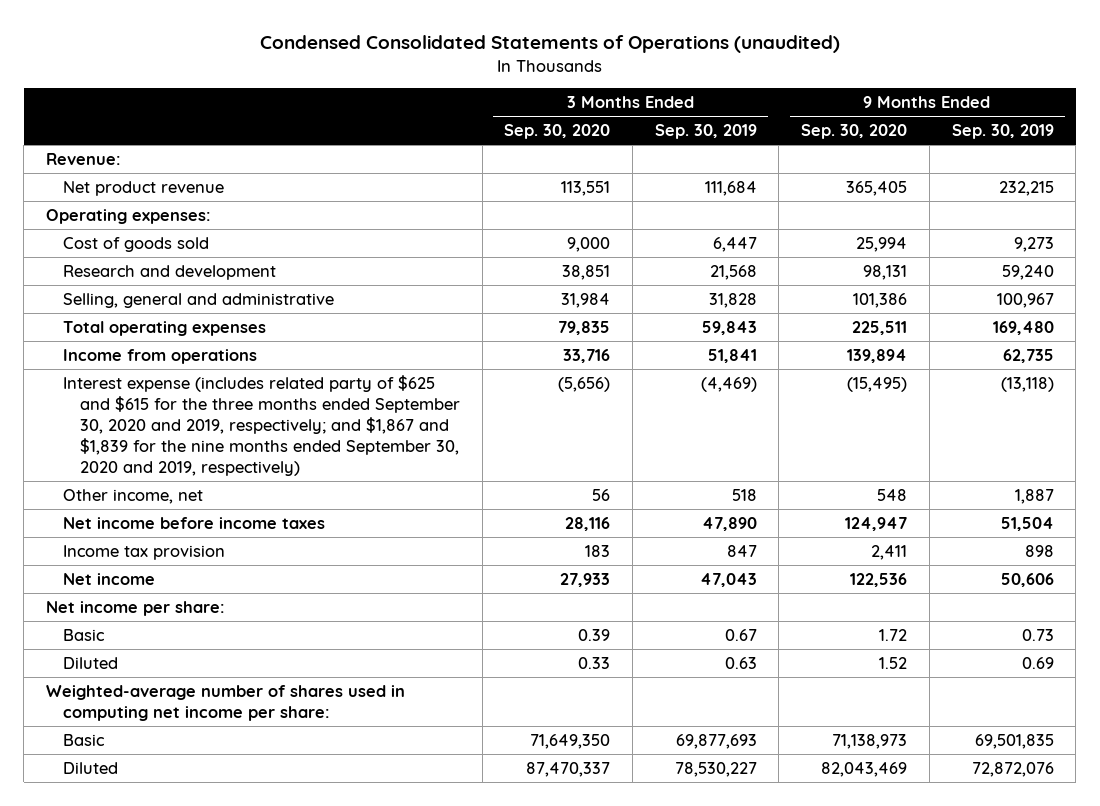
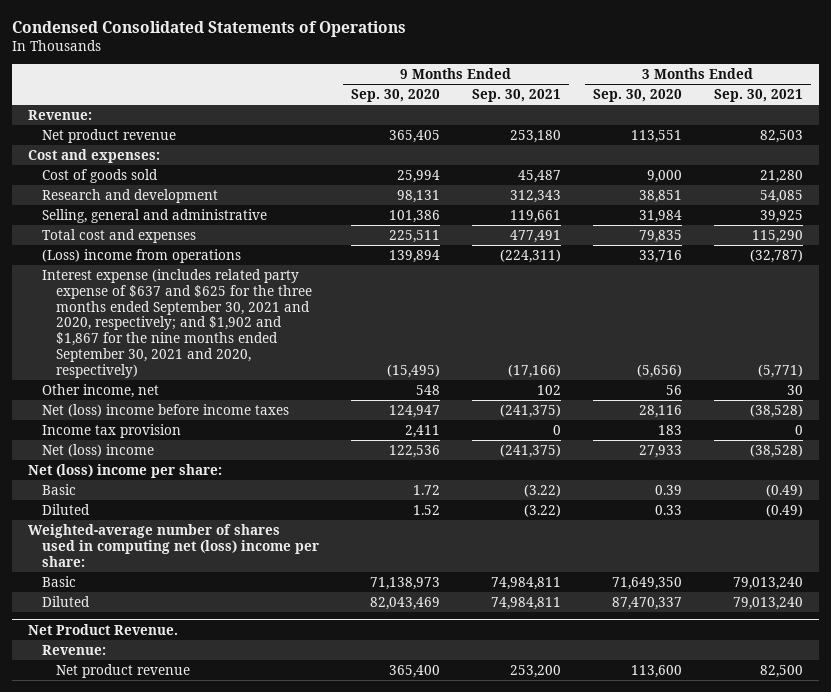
[259,35,840,54] Condensed Consolidated Statements of Operations (unaudited) -> [12,20,407,37] Condensed Consolidated Statements of Operations
[654,123,757,139] Sep. 30, 2019 -> none
[951,123,1054,139] Sep. 30, 2019 -> none
none -> [471,88,561,102] Sep. 30, 2021
none -> [713,88,803,102] Sep. 30, 2021
[45,208,211,224] Operating expenses: -> [28,148,161,163] Cost and expenses:
[62,320,266,336] Total operating expenses -> [42,228,197,243] Total cost and expenses
[62,348,257,364] Income from operations -> [42,248,242,263] (Loss) income from operations
[62,374,460,477] Interest expense (includes related party of $625 and $615 for the three months ended September 30, 2020 and 2019, respectively; and $1,867 and $1,839 for the nine months ended September 30, 2020 and 2019, respectively) -> [42,268,312,378] Interest expense (includes related party expense of $637 and $625 for the three months ended September 30, 2021 and 2020, respectively; and $1,902 and $1,867 for the nine months ended September 30, 2021 and 2020, respectively)
[62,516,325,529] Net income before income taxes -> [42,403,290,417] Net (loss) income before income taxes
[62,572,155,585] Net income -> [42,443,155,457] Net (loss) income
[45,600,225,616] Net income per share: -> [28,463,223,478] Net (loss) income per share:
[45,684,405,721] Weighted-average number of shares used in computing net income per share: -> [28,523,320,567] Weighted-average number of shares used in computing net (loss) income per share:
none -> [28,623,179,635] Net Product Revenue.
none -> [42,644,107,655] Revenue:
none -> [55,663,190,678] Net product revenue

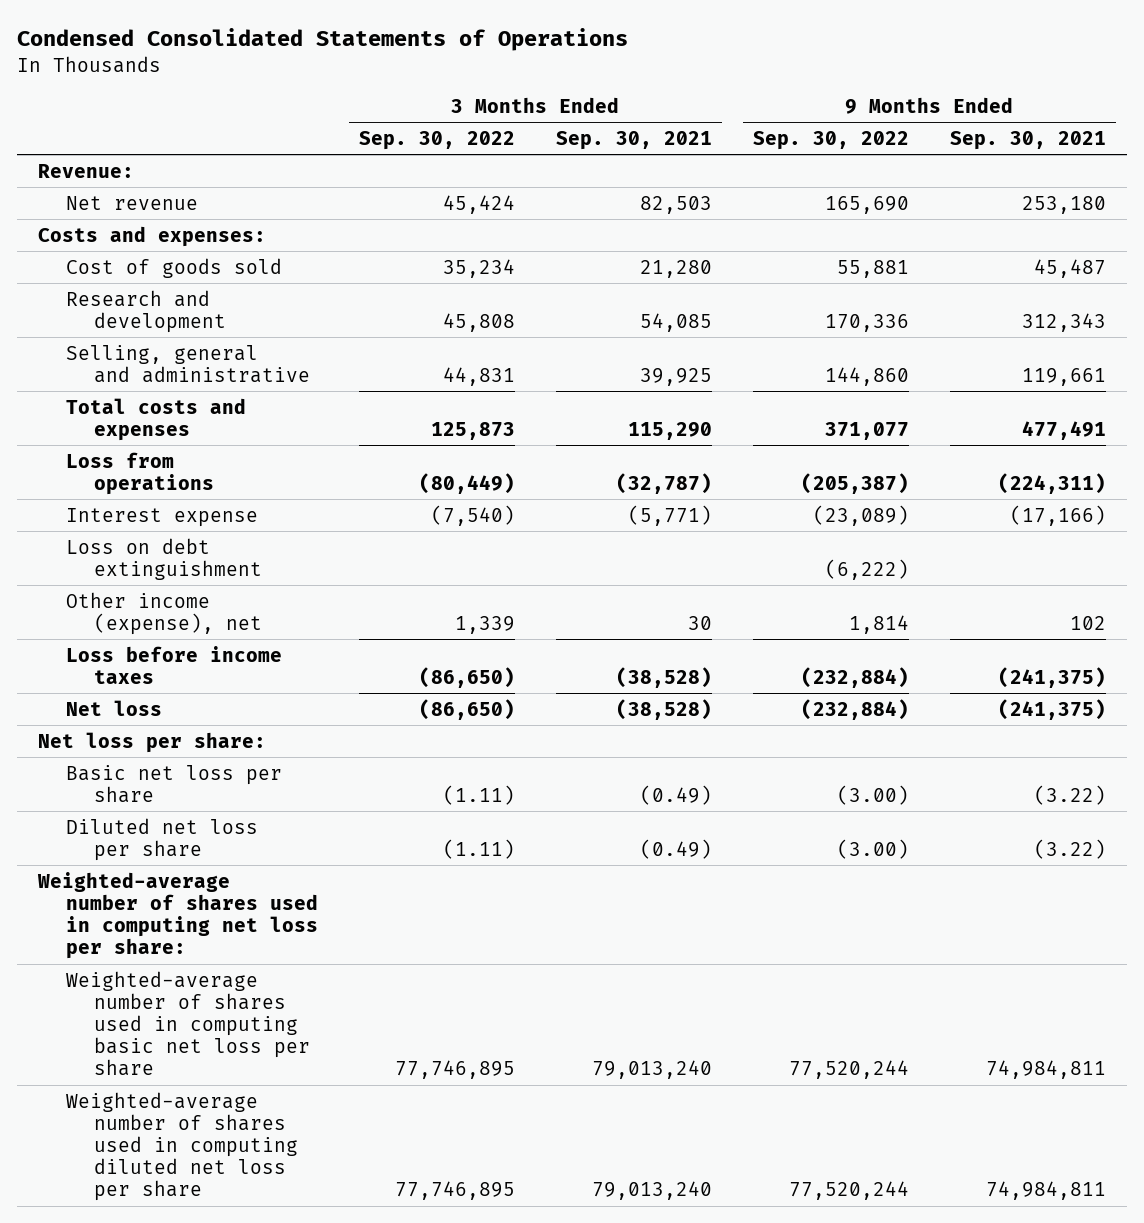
[350,88,440,102] Sep. 30, 2020 -> none
[592,88,682,102] Sep. 30, 2020 -> none
none -> [358,131,515,151] Sep. 30, 2022
none -> [752,131,909,151] Sep. 30, 2022
[42,128,177,143] Net product revenue -> [65,195,198,210] Net revenue
[28,148,161,163] Cost and expenses: -> [37,225,266,247] Costs and expenses:
[42,423,182,438] Income tax provision -> none
[28,623,179,635] Net Product Revenue. -> none
[42,644,107,655] Revenue: -> none
[55,663,190,678] Net product revenue -> none
[42,228,197,243] Total cost and expenses -> [65,397,246,441] Total costs and expenses
[42,248,242,263] (Loss) income from operations -> [65,451,214,495] Loss from operations
[42,268,312,378] Interest expense (includes related party expense of $637 and $625 for the three months ended September 30, 2021 and 2020, respectively; and $1,902 and $1,867 for the nine months ended September 30, 2021 and 2020, respectively) -> [65,507,258,527] Interest expense
none -> [65,537,262,580] Loss on debt extinguishment
[42,383,160,398] Other income, net -> [65,591,262,635] Other income (expense), net
[42,403,290,417] Net (loss) income before income taxes -> [65,645,282,684] Loss before income taxes
[42,443,155,457] Net (loss) income -> [65,699,162,716] Net loss
[28,463,223,478] Net (loss) income per share: -> [37,731,266,753] Net loss per share:
[42,483,77,495] Basic -> [65,764,282,803] Basic net loss per share
[42,503,91,515] Diluted -> [65,817,258,861] Diluted net loss per share
[28,523,320,567] Weighted-average number of shares used in computing net (loss) income per share: -> [36,871,318,960] Weighted-average number of shares used in computing net loss per share:
[42,575,77,587] Basic -> [65,970,310,1077] Weighted-average number of shares used in computing basic net loss per share
[42,595,91,607] Diluted -> [65,1091,298,1202] Weighted-average number of shares used in computing diluted net loss per share

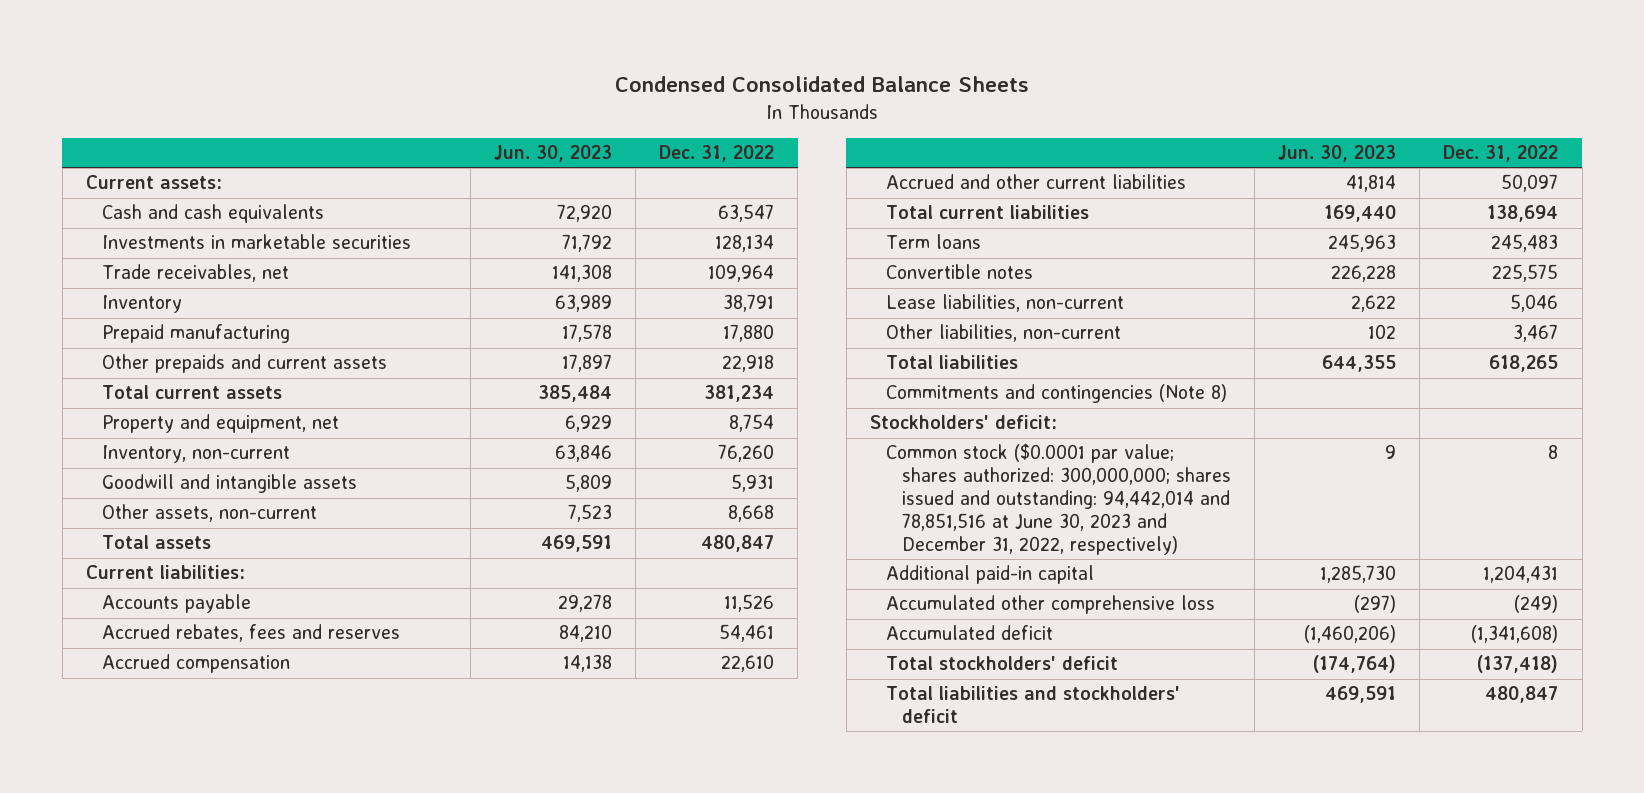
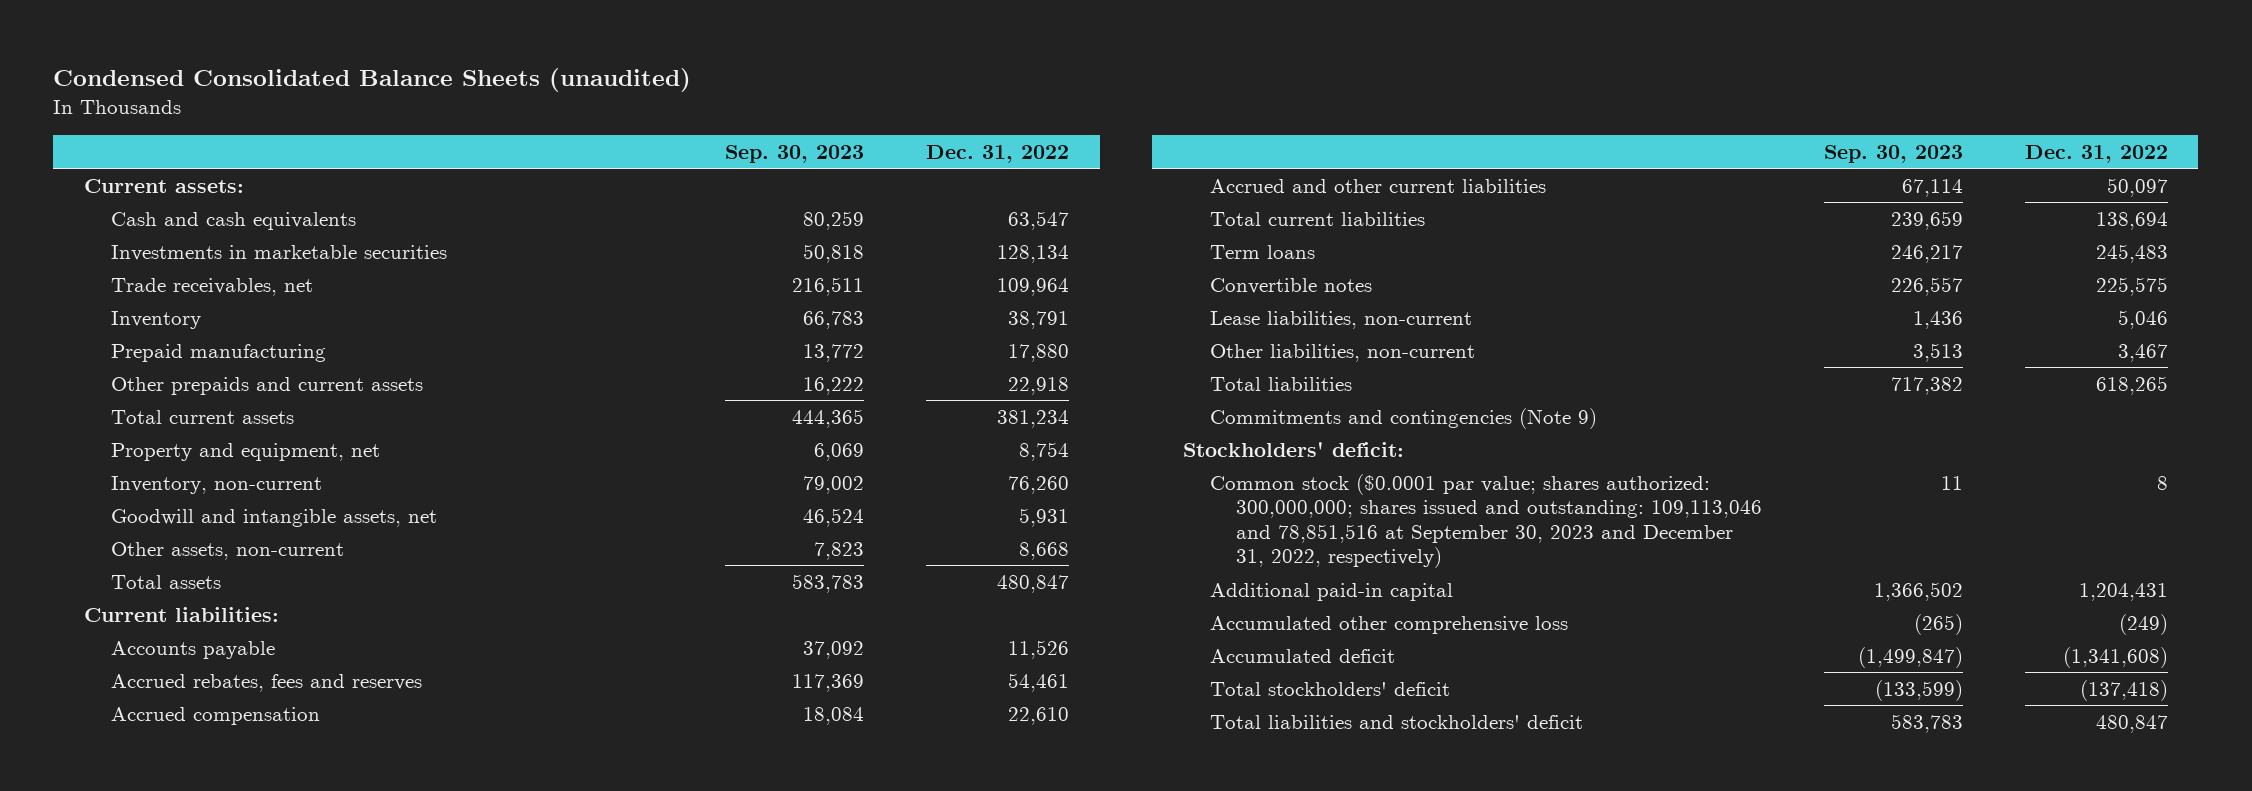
[615,76,1030,93] Condensed Consolidated Balance Sheets -> [53,67,692,92] Condensed Consolidated Balance Sheets (unaudited)
[494,145,613,163] Jun. 30, 2023 -> none
none -> [725,144,865,163] Sep. 30, 2023
[101,474,357,494] Goodwill and intangible assets -> [110,508,437,527] Goodwill and intangible assets, net
[885,384,1227,404] Commitments and contingencies (Note 8) -> [1209,407,1597,429] Commitments and contingencies (Note 9)
[885,443,1231,555] Common stock ($0.0001 par value; shares authorized: 300,000,000; shares issued and outstanding: 94,442,014 and 78,851,516 at June 30, 2023 and December 31, 2022, respectively) -> [1209,473,1763,569] Common stock ($0.0001 par value; shares authorized: 300,000,000; shares issued and outstanding: 109,113,046 and 78,851,516 at September 30, 2023 and December 31, 2022, respectively)

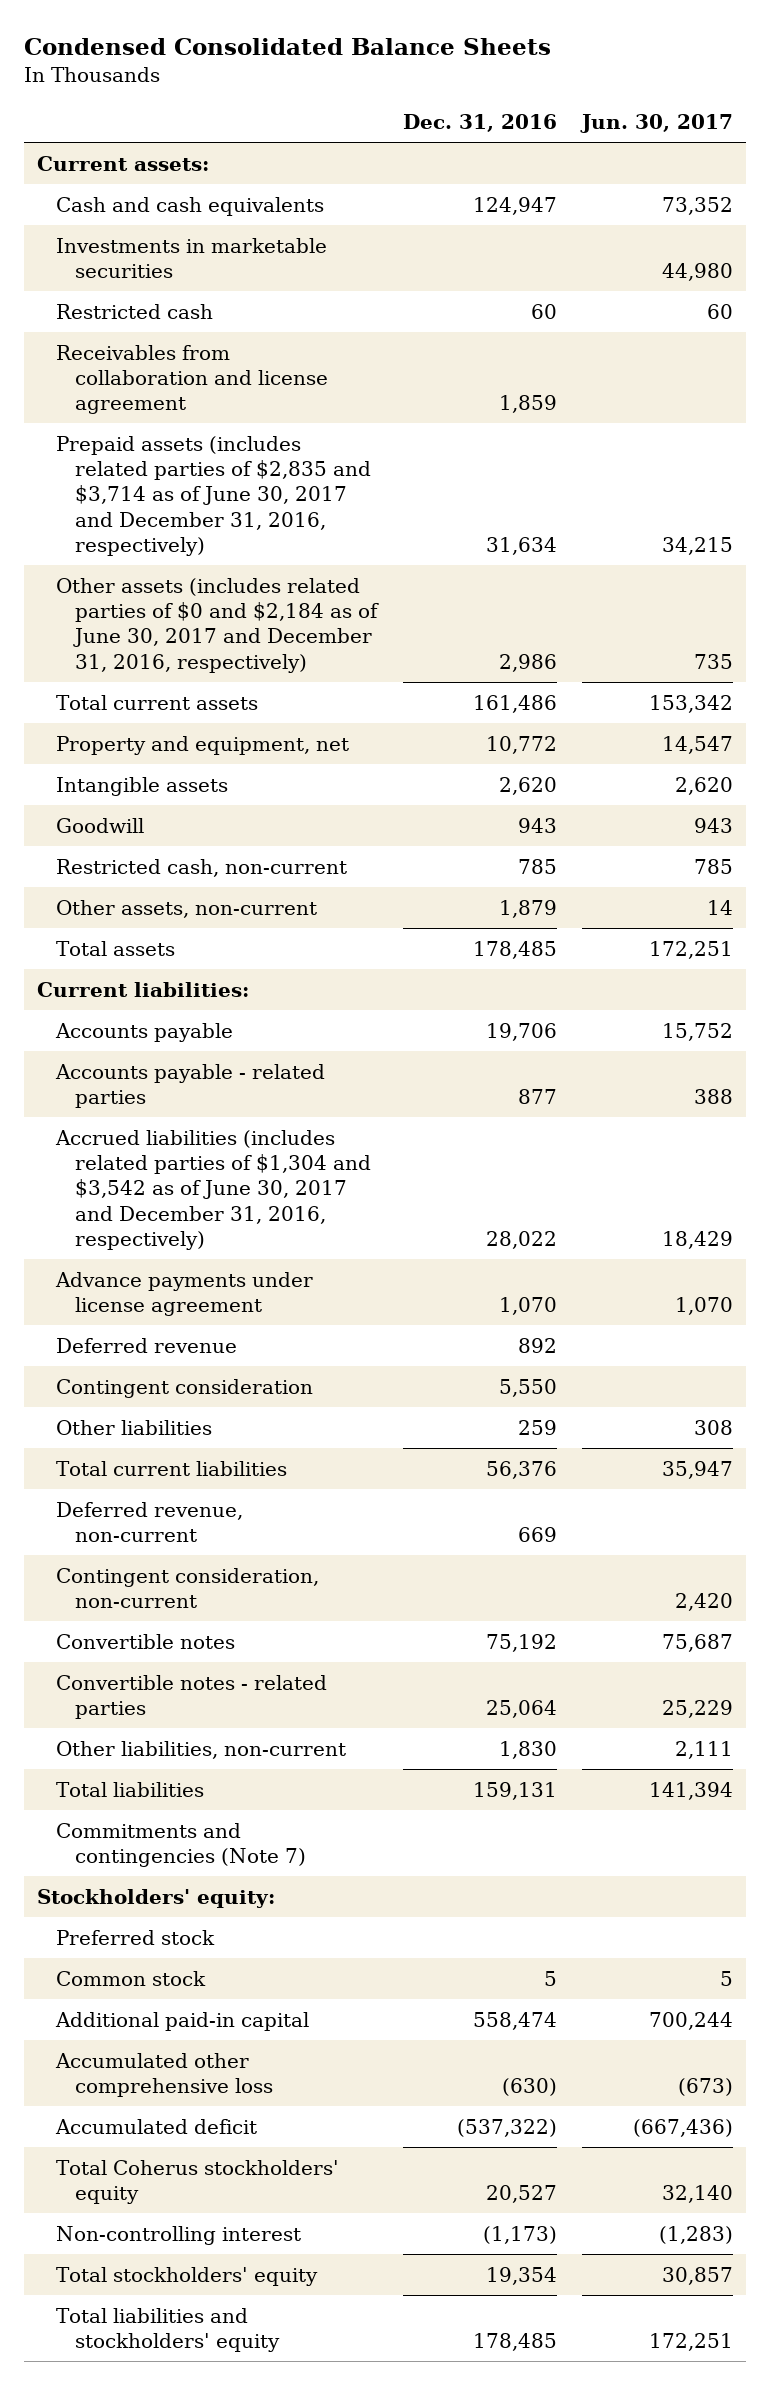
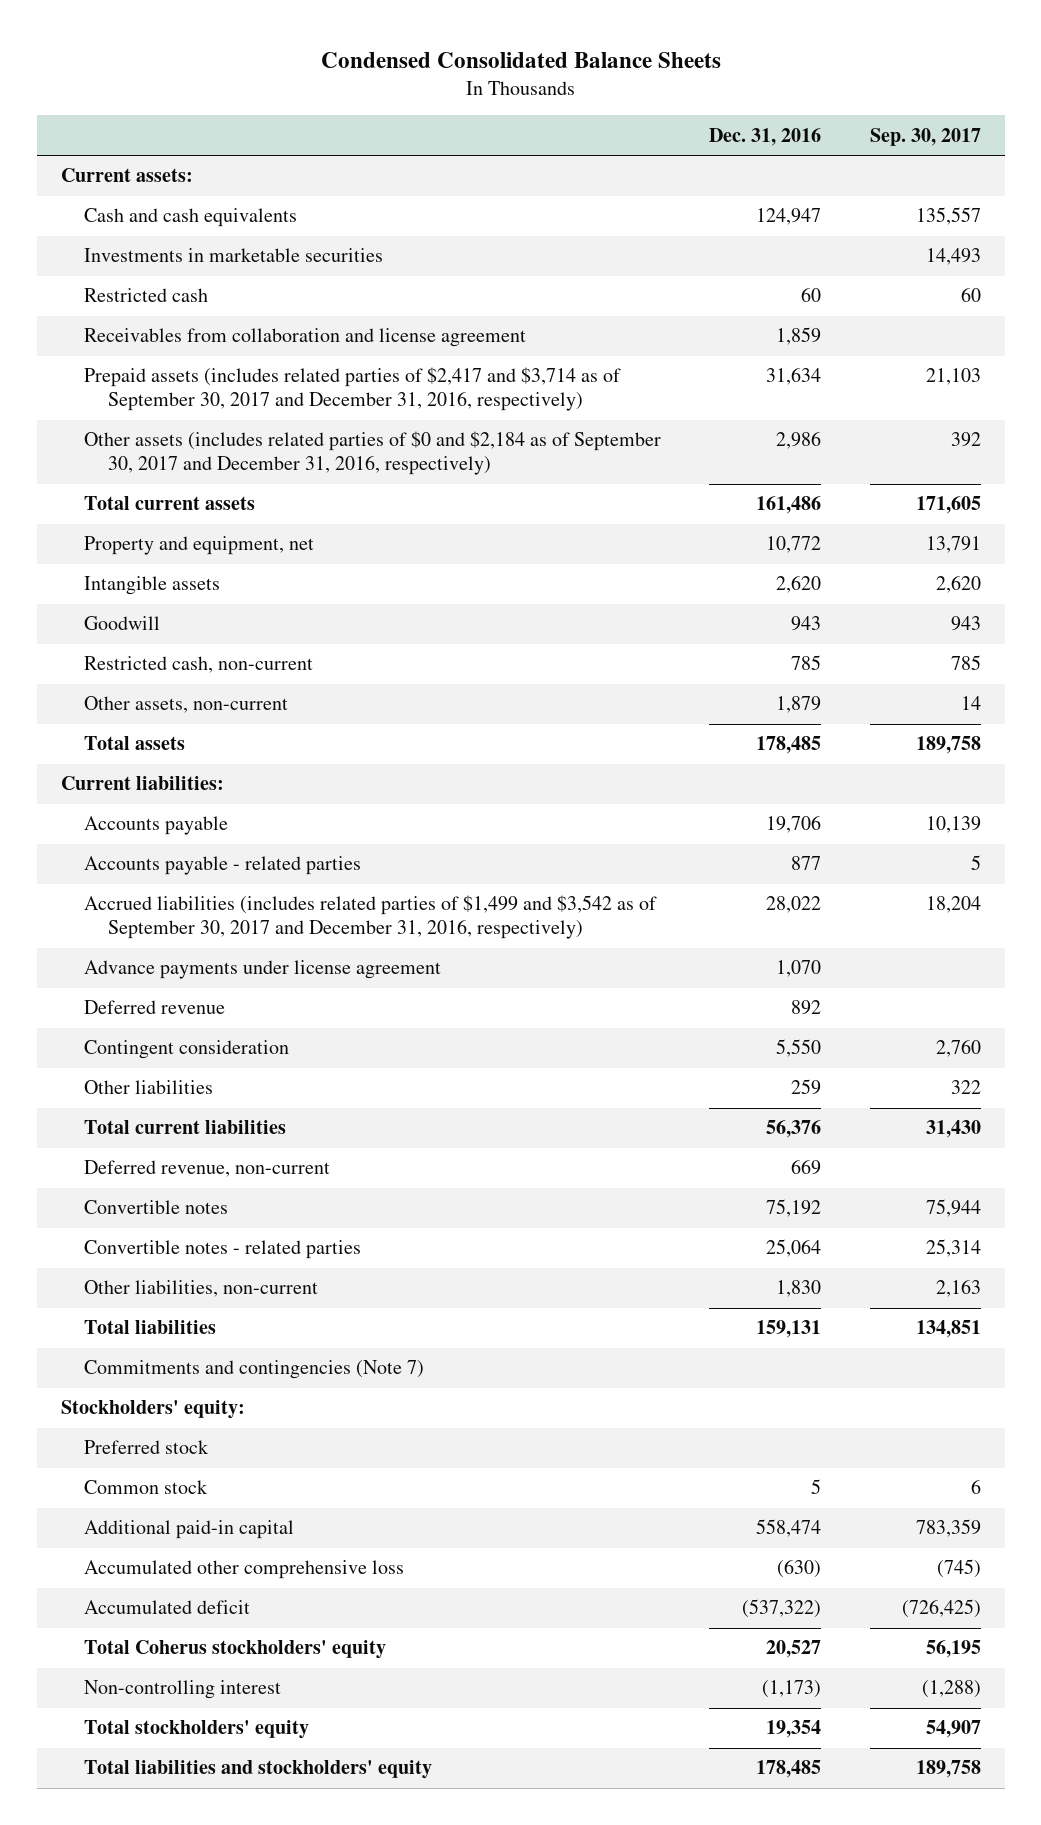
[580,114,734,134] Jun. 30, 2017 -> none
none -> [869,127,981,146] Sep. 30, 2017
[55,435,371,557] Prepaid assets (includes related parties of $2,835 and $3,714 as of June 30, 2017 and December 31, 2016, respectively) -> [84,367,622,412] Prepaid assets (includes related parties of $2,417 and $3,714 as of September 30, 2017 and December 31, 2016, respectively)
[55,577,379,673] Other assets (includes related parties of $0 and $2,184 as of June 30, 2017 and December 31, 2016, respectively) -> [84,431,662,476] Other assets (includes related parties of $0 and $2,184 as of September 30, 2017 and December 31, 2016, respectively)
[54,1129,371,1251] Accrued liabilities (includes related parties of $1,304 and $3,542 as of June 30, 2017 and December 31, 2016, respectively) -> [84,895,658,940] Accrued liabilities (includes related parties of $1,499 and $3,542 as of September 30, 2017 and December 31, 2016, respectively)
[55,1567,319,1608] Contingent consideration, non-current -> none

